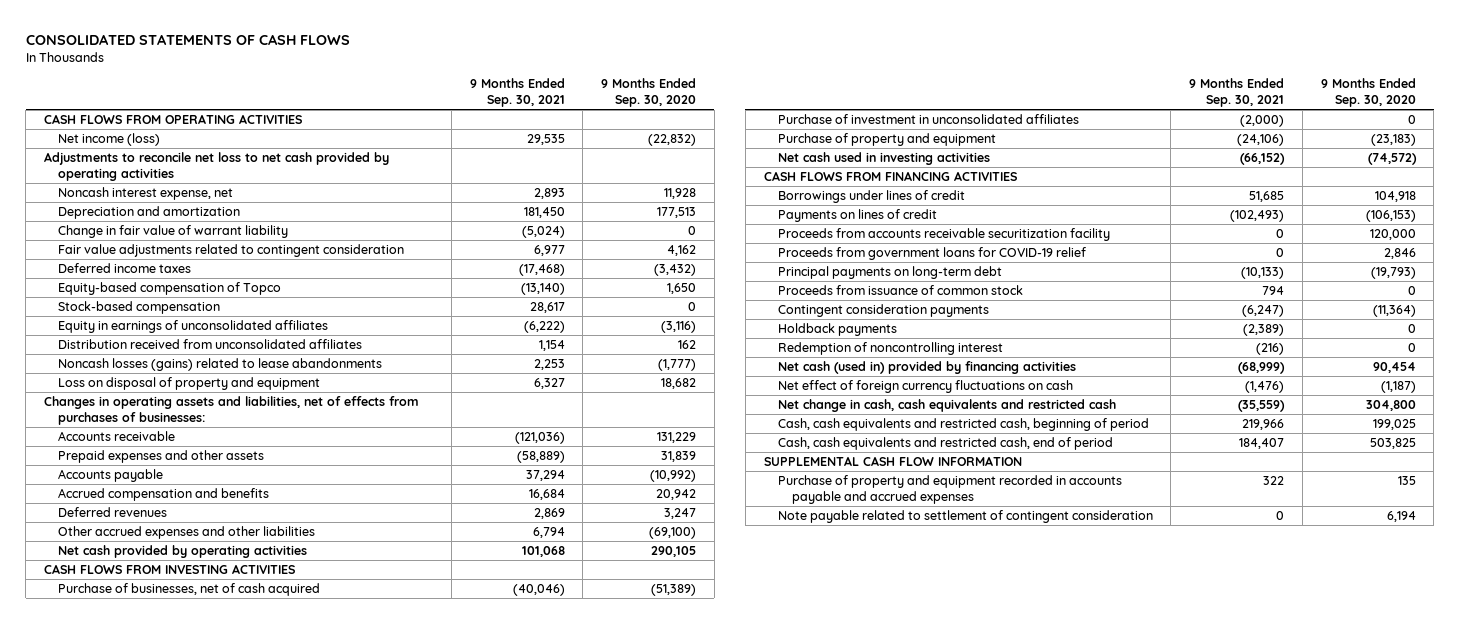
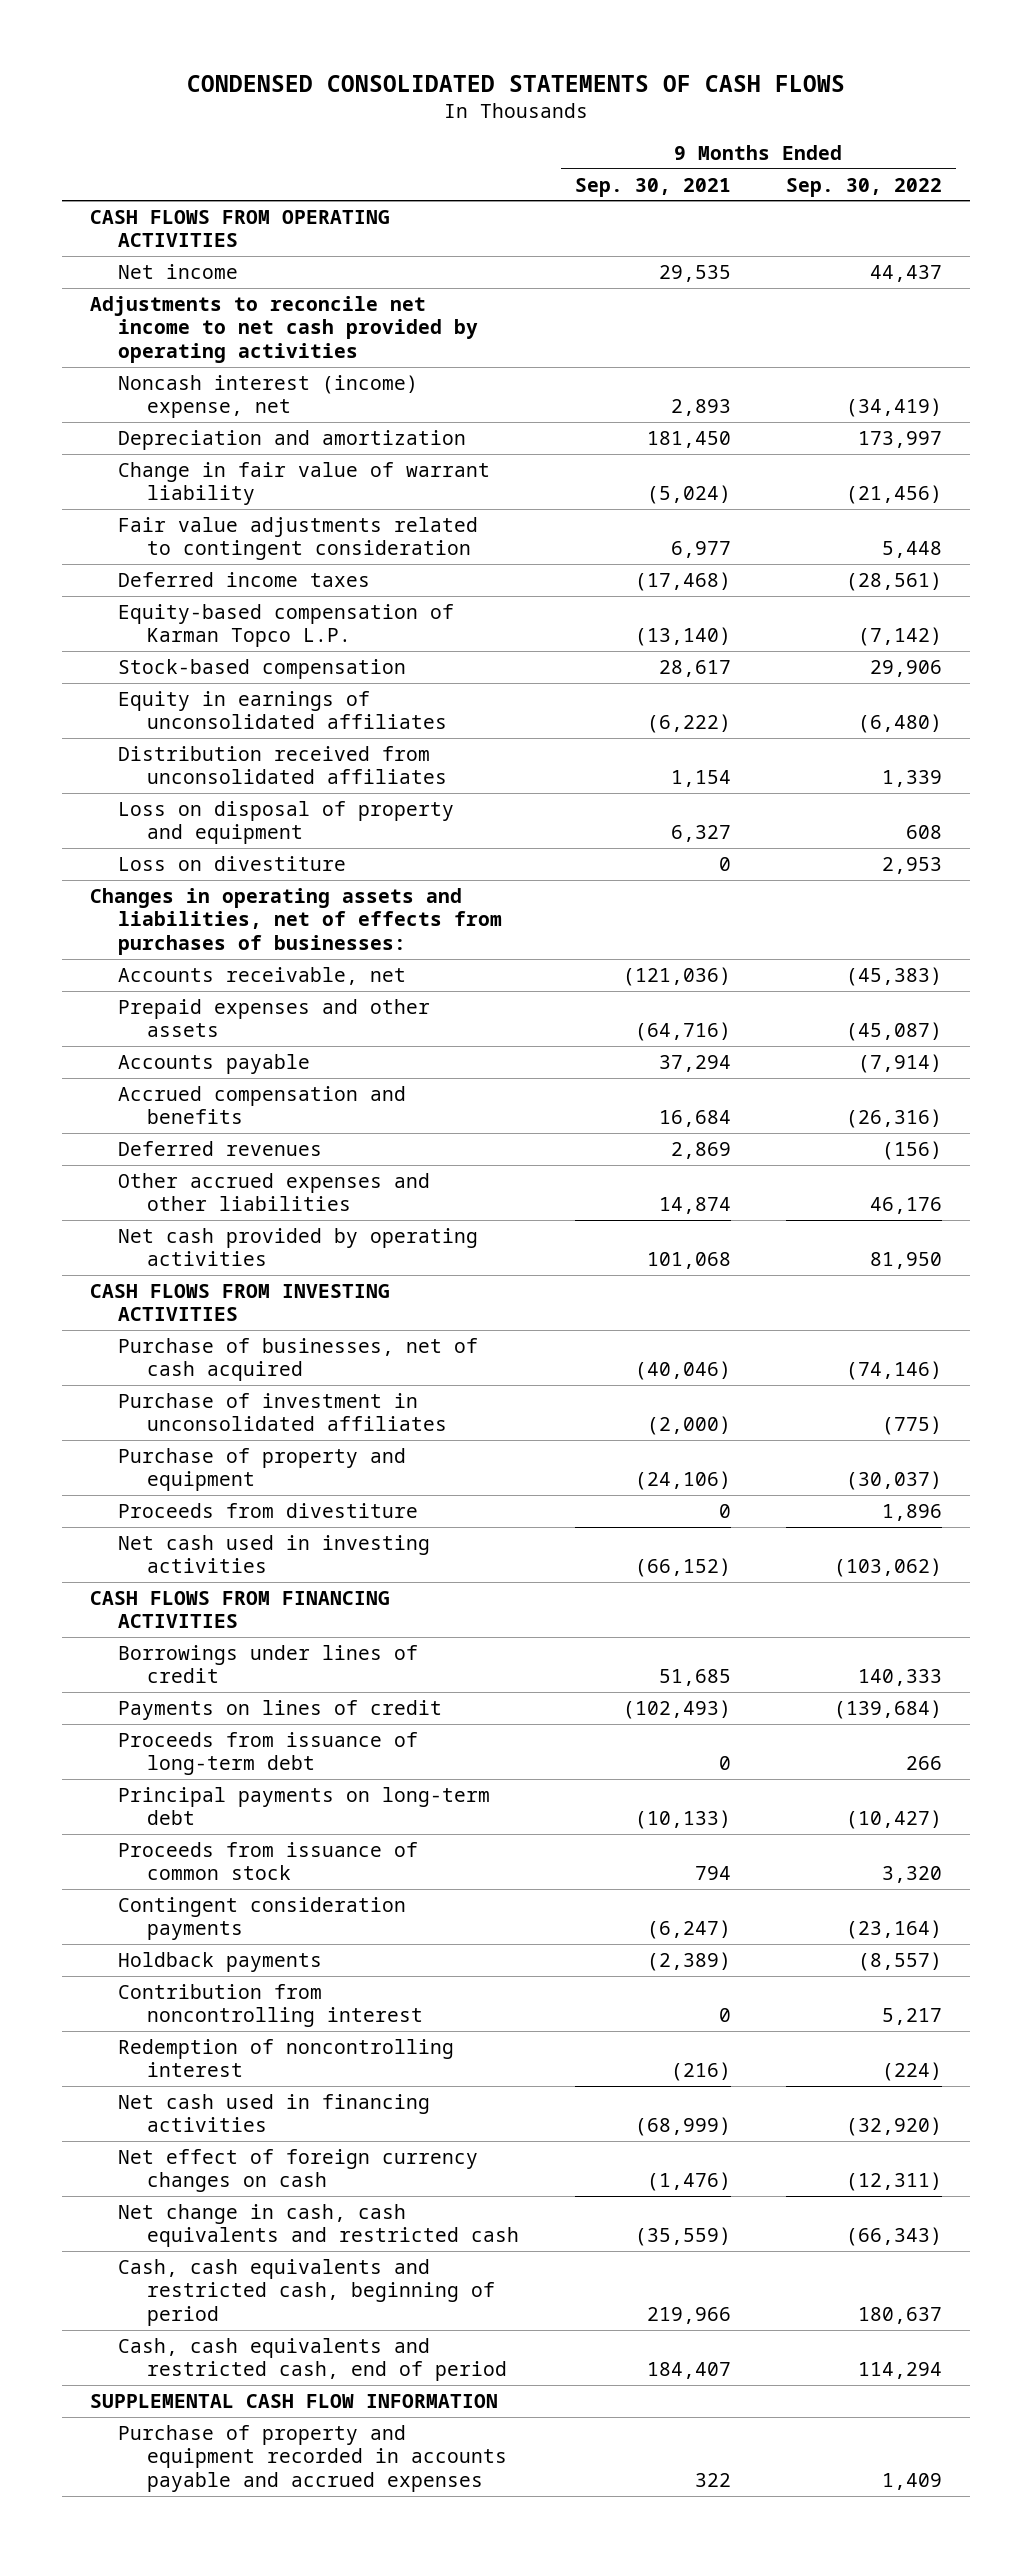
[25,34,350,46] CONSOLIDATED STATEMENTS OF CASH FLOWS -> [186,74,845,92] CONDENSED CONSOLIDATED STATEMENTS OF CASH FLOWS
[600,78,696,107] 9 Months Ended Sep. 30, 2020 -> none
none -> [786,177,943,197] Sep. 30, 2022
[58,133,161,147] Net income (loss) -> [118,263,239,279] Net income
[43,152,389,181] Adjustments to reconcile net loss to net cash provided by operating activities -> [89,295,479,364] Adjustments to reconcile net income to net cash provided by operating activities
[58,187,234,201] Noncash interest expense, net -> [118,374,419,419] Noncash interest (income) expense, net
[58,282,282,296] Equity-based compensation of Topco -> [118,603,455,648] Equity-based compensation of Karman Topco L.P.
[58,358,383,372] Noncash losses (gains) related to lease abandonments -> none
none -> [118,855,347,871] Loss on divestiture
[58,431,176,442] Accounts receivable -> [118,966,407,985] Accounts receivable, net
[516,451,565,464] (58,889) -> [634,1022,731,1042] (64,716)
[532,527,565,539] 6,794 -> [658,1197,731,1215] 14,874
none -> [118,1502,419,1518] Proceeds from divestiture
[777,228,1110,242] Proceeds from accounts receivable securitization facility -> none
[777,247,1086,261] Proceeds from government loans for COVID-19 relief -> none
none -> [118,1731,419,1776] Proceeds from issuance of long-term debt
none -> [118,1983,424,2028] Contribution from noncontrolling interest
[777,361,1076,375] Net cash (used in) provided by financing activities -> [118,2093,431,2133] Net cash used in financing activities
[777,380,1073,394] Net effect of foreign currency fluctuations on cash -> [118,2148,479,2193] Net effect of foreign currency changes on cash
[777,510,1153,524] Note payable related to settlement of contingent consideration -> none

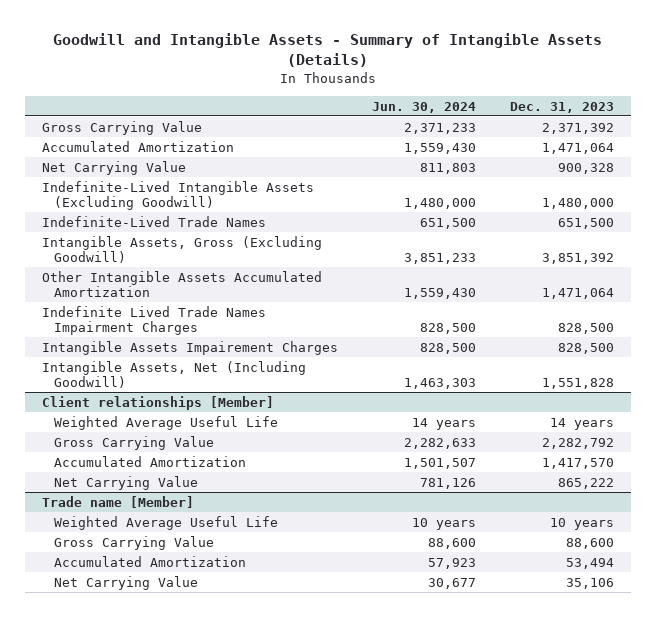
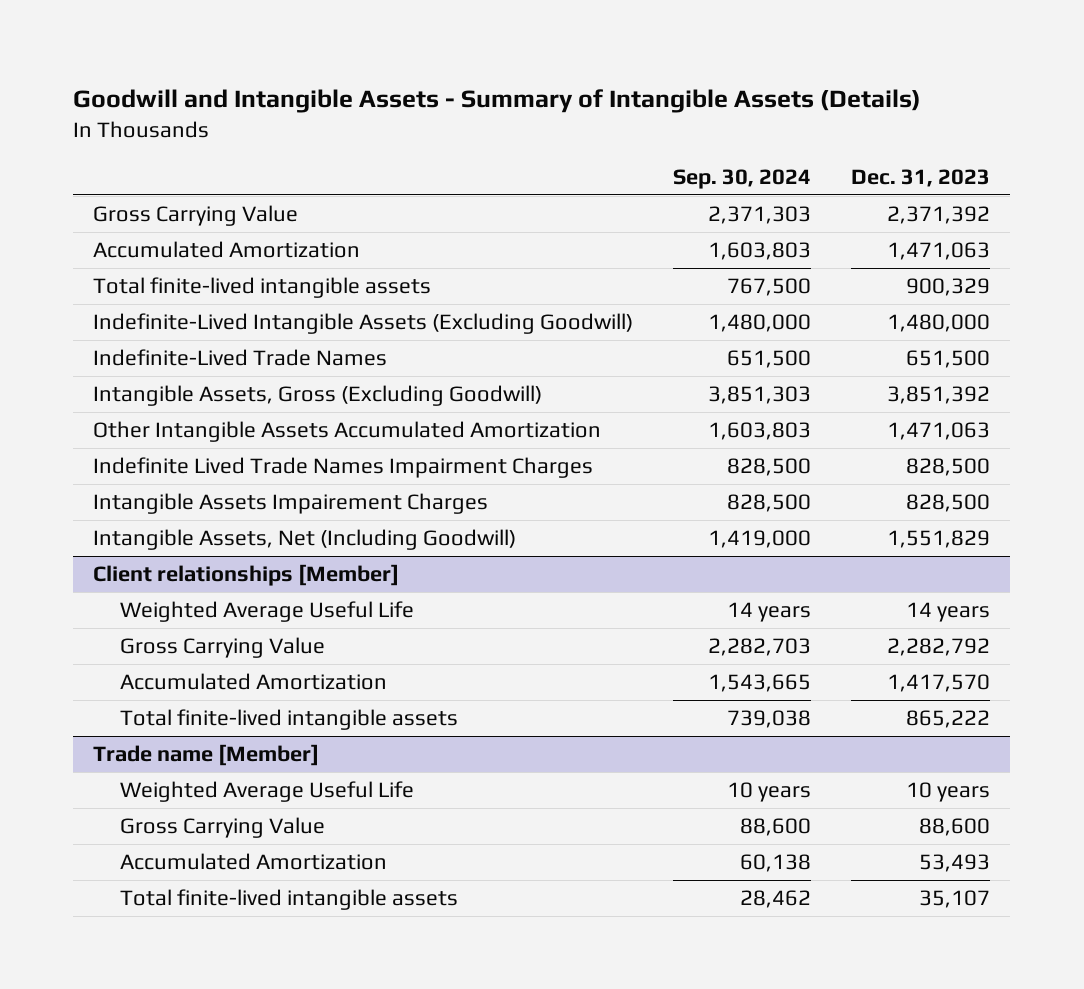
[372,101,477,113] Jun. 30, 2024 -> none
none -> [673,168,812,189] Sep. 30, 2024
[41,160,186,175] Net Carrying Value -> none
[542,142,615,154] 1,471,064 -> [887,242,991,261] 1,471,063
none -> [93,277,432,299] Total finite-lived intangible assets
[542,287,615,299] 1,471,064 -> [887,422,991,441] 1,471,063
[542,377,615,389] 1,551,828 -> [887,530,991,549] 1,551,829
[53,475,198,490] Net Carrying Value -> [120,709,459,731] Total finite-lived intangible assets
[53,575,198,590] Net Carrying Value -> none
[566,557,615,569] 53,494 -> [919,854,991,873] 53,493
none -> [120,889,459,911] Total finite-lived intangible assets

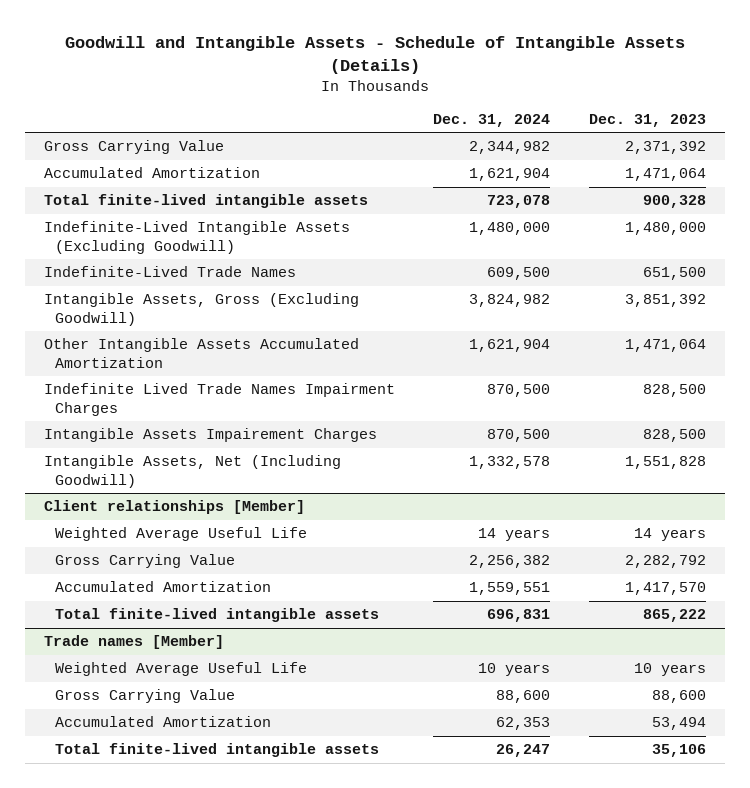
[73,89,922,114] Goodwill and Intangible Assets - Summary of Intangible Assets (Details) -> [64,35,685,74] Goodwill and Intangible Assets - Schedule of Intangible Assets (Details)
[673,168,812,189] Sep. 30, 2024 -> none
none -> [433,114,551,128] Dec. 31, 2024
[887,242,991,261] 1,471,063 -> [624,168,706,182] 1,471,064
[906,278,991,297] 900,329 -> [642,195,706,209] 900,328
[887,422,991,441] 1,471,063 -> [624,339,706,353] 1,471,064
[887,530,991,549] 1,551,829 -> [624,456,706,470] 1,551,828
[93,744,320,767] Trade name [Member] -> [44,635,225,650] Trade names [Member]
[919,854,991,873] 53,493 -> [651,717,706,731] 53,494
[919,890,991,909] 35,107 -> [651,744,706,758] 35,106

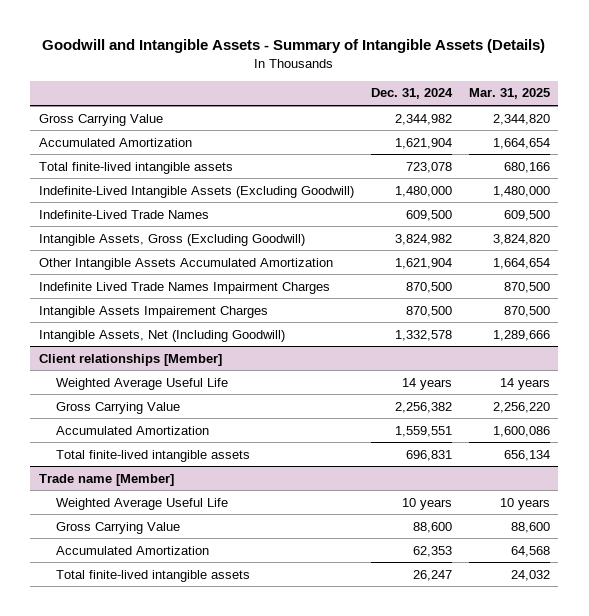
[64,35,685,74] Goodwill and Intangible Assets - Schedule of Intangible Assets (Details) -> [42,39,546,54] Goodwill and Intangible Assets - Summary of Intangible Assets (Details)
[588,114,706,128] Dec. 31, 2023 -> none
none -> [468,88,550,100] Mar. 31, 2025
[44,635,225,650] Trade names [Member] -> [38,473,174,486] Trade name [Member]

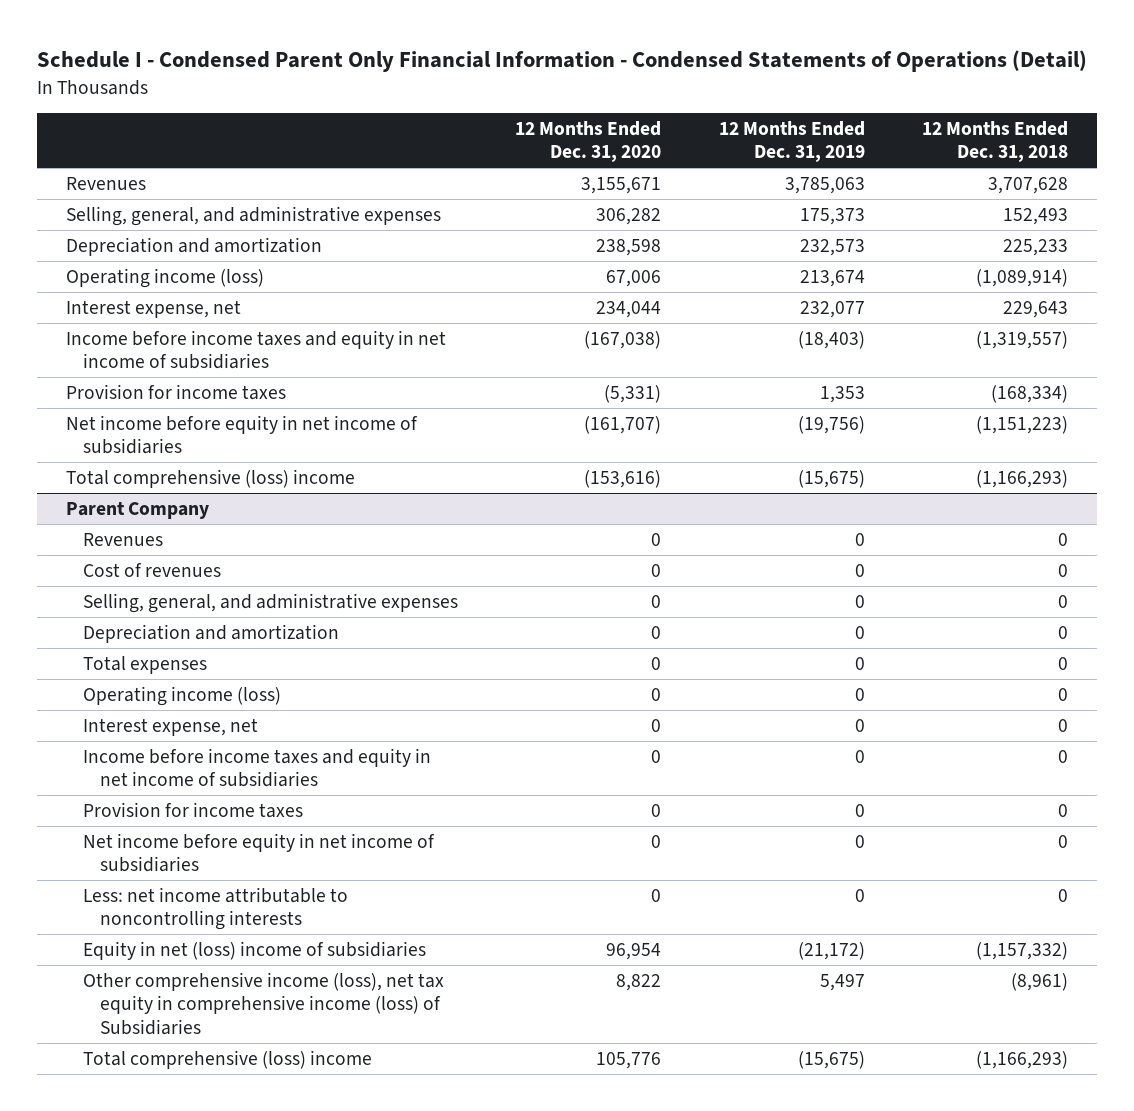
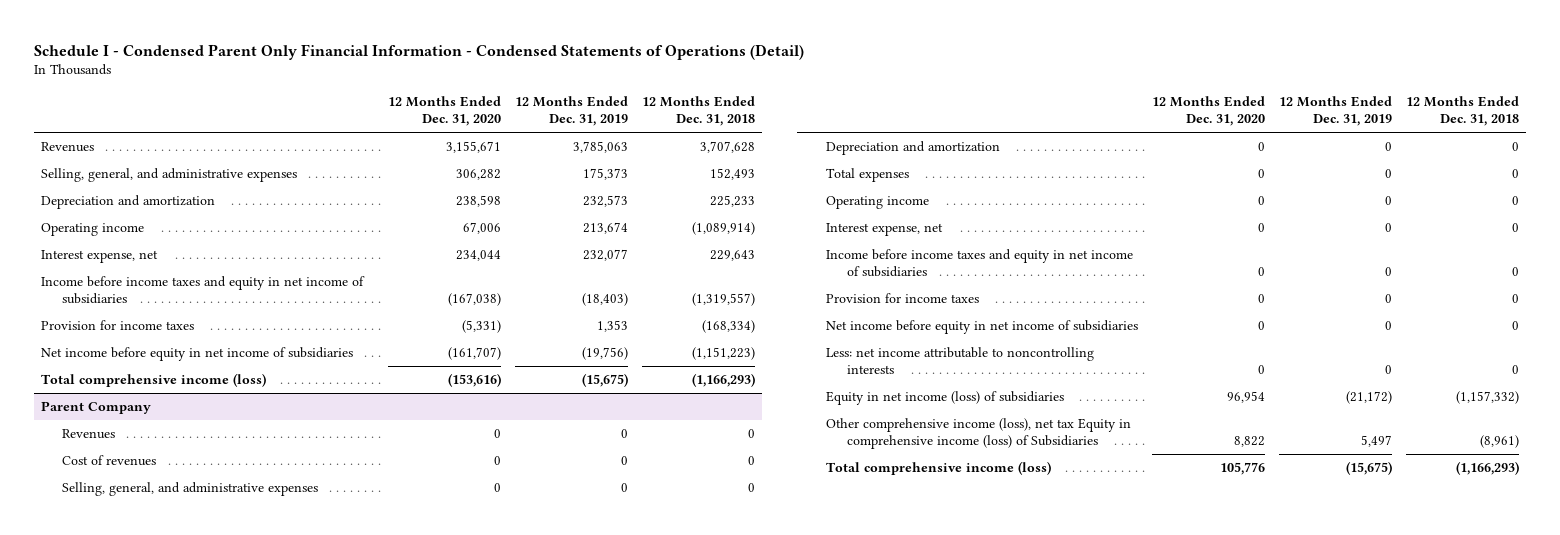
[65,267,264,288] Operating income (loss) -> [40,222,144,236] Operating income
[65,468,355,488] Total comprehensive (loss) income -> [40,372,266,387] Total comprehensive income (loss)
[82,685,281,706] Operating income (loss) -> [825,195,929,209] Operating income
[82,940,426,960] Equity in net (loss) income of subsidiaries -> [825,390,1064,405] Equity in net income (loss) of subsidiaries
[82,971,444,1035] Other comprehensive income (loss), net tax equity in comprehensive income (loss) of Subsidiaries -> [825,417,1131,450] Other comprehensive income (loss), net tax Equity in comprehensive income (loss) of Subsidiaries
[82,1049,372,1069] Total comprehensive (loss) income -> [825,460,1051,475] Total comprehensive income (loss)

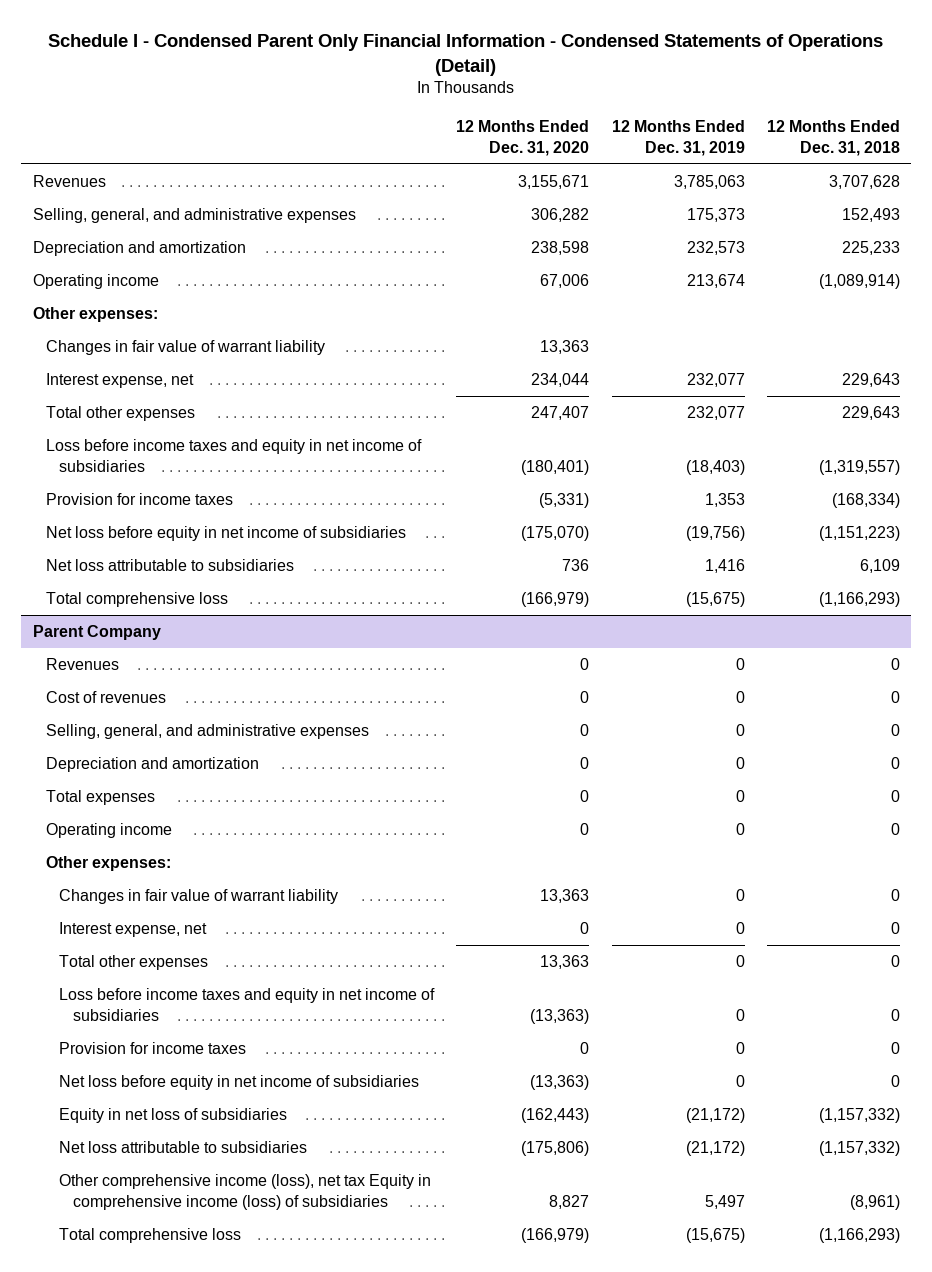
none -> [32,307,158,323] Other expenses:
none -> [45,340,325,356] Changes in fair value of warrant liability
none -> [45,406,195,422] Total other expenses
[40,275,365,305] Income before income taxes and equity in net income of subsidiaries -> [45,439,422,473] Loss before income taxes and equity in net income of subsidiaries
[448,293,502,307] (167,038) -> [521,460,590,476] (180,401)
[40,346,353,361] Net income before equity in net income of subsidiaries -> [45,526,406,542] Net loss before equity in net income of subsidiaries
[448,346,502,360] (161,707) -> [521,526,590,542] (175,070)
none -> [45,559,294,572] Net loss attributable to subsidiaries
[40,372,266,387] Total comprehensive income (loss) -> [45,592,228,608] Total comprehensive loss
[448,372,502,387] (153,616) -> [521,592,590,608] (166,979)
none -> [45,856,171,872] Other expenses:
none -> [59,889,339,905] Changes in fair value of warrant liability
none -> [59,955,209,971] Total other expenses
[825,248,1133,278] Income before income taxes and equity in net income of subsidiaries -> [59,988,436,1022] Loss before income taxes and equity in net income of subsidiaries
[1257,267,1265,277] 0 -> [530,1009,590,1025] (13,363)
[825,346,1094,375] Less: net income attributable to noncontrolling interests -> none
[825,319,1138,334] Net income before equity in net income of subsidiaries -> [59,1075,420,1091] Net loss before equity in net income of subsidiaries
[1257,320,1265,330] 0 -> [530,1075,590,1091] (13,363)
[825,390,1064,405] Equity in net income (loss) of subsidiaries -> [59,1108,288,1124] Equity in net loss of subsidiaries
[1226,390,1265,403] 96,954 -> [521,1108,590,1124] (162,443)
none -> [59,1141,308,1154] Net loss attributable to subsidiaries
[825,417,1131,450] Other comprehensive income (loss), net tax Equity in comprehensive income (loss) of Subsidiaries -> [59,1174,432,1211] Other comprehensive income (loss), net tax Equity in comprehensive income (loss) of subsidiaries
[1233,436,1265,448] 8,822 -> [549,1195,590,1210] 8,827
[825,460,1051,475] Total comprehensive income (loss) -> [59,1228,242,1244] Total comprehensive loss
[1219,461,1265,475] 105,776 -> [521,1228,590,1244] (166,979)

